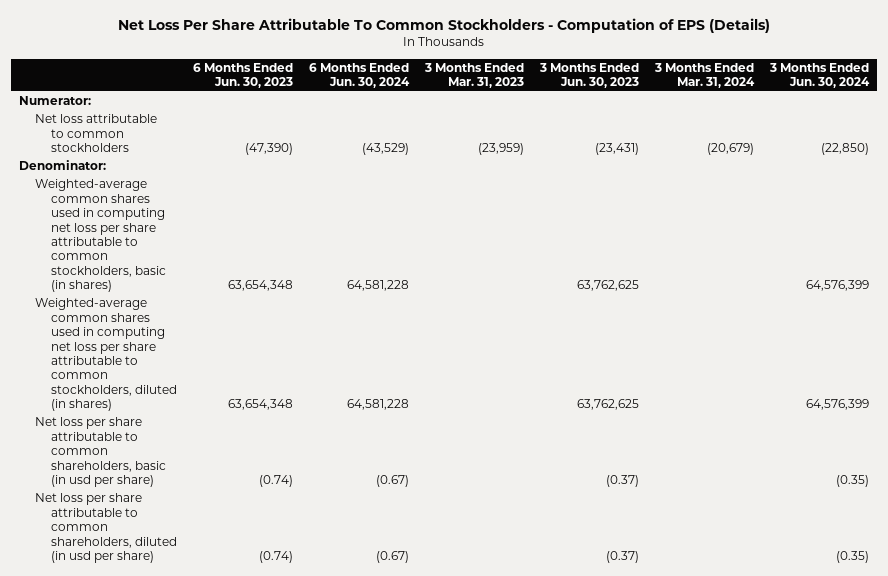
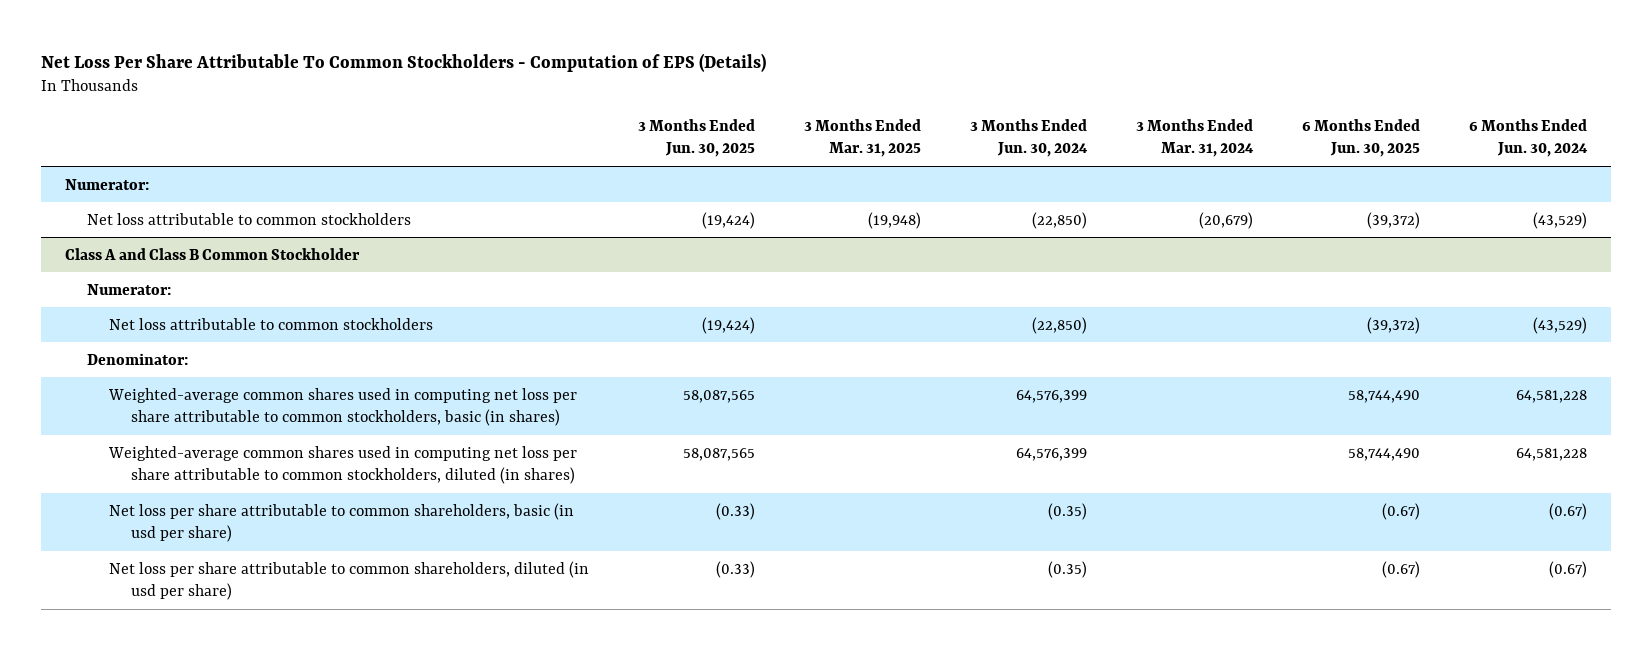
[192,62,293,89] 6 Months Ended Jun. 30, 2023 -> none
[423,62,524,89] 3 Months Ended Mar. 31, 2023 -> none
[539,62,640,89] 3 Months Ended Jun. 30, 2023 -> none
none -> [637,119,755,158] 3 Months Ended Jun. 30, 2025
none -> [803,119,921,158] 3 Months Ended Mar. 31, 2025
none -> [1301,119,1420,158] 6 Months Ended Jun. 30, 2025
none -> [65,247,361,260] Class A and Class B Common Stockholder
none -> [87,283,172,295] Numerator:
none -> [108,317,433,330] Net loss attributable to common stockholders

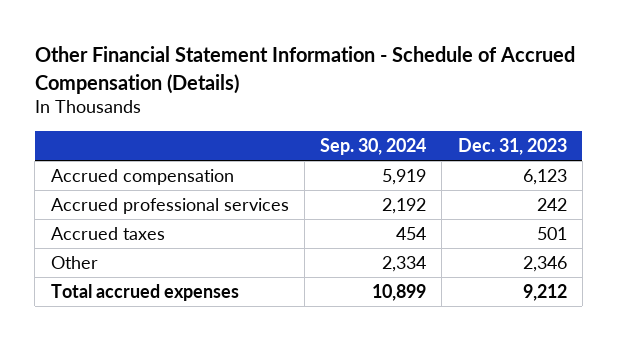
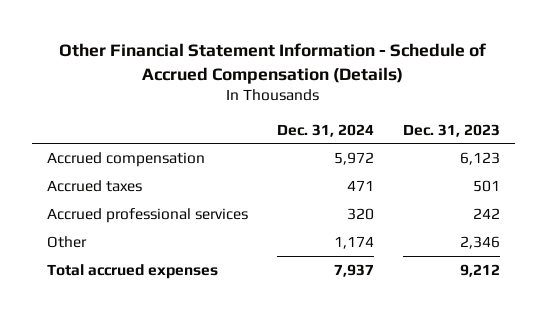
[320,137,427,155] Sep. 30, 2024 -> none
none -> [276,123,374,137] Dec. 31, 2024
[50,197,289,214] Accrued professional services -> [46,207,248,223] Accrued professional services

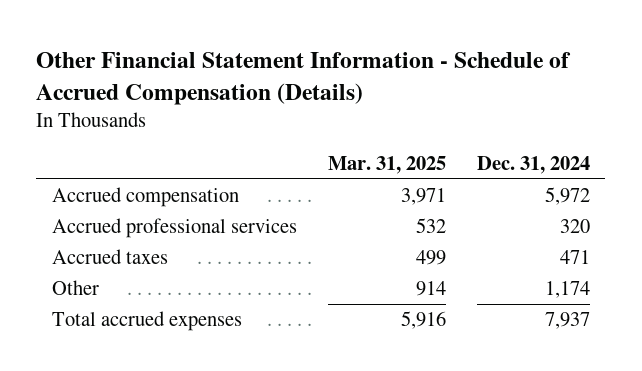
[403,123,501,137] Dec. 31, 2023 -> none
none -> [327,155,446,174] Mar. 31, 2025
[46,179,142,192] Accrued taxes -> [51,249,168,265] Accrued taxes

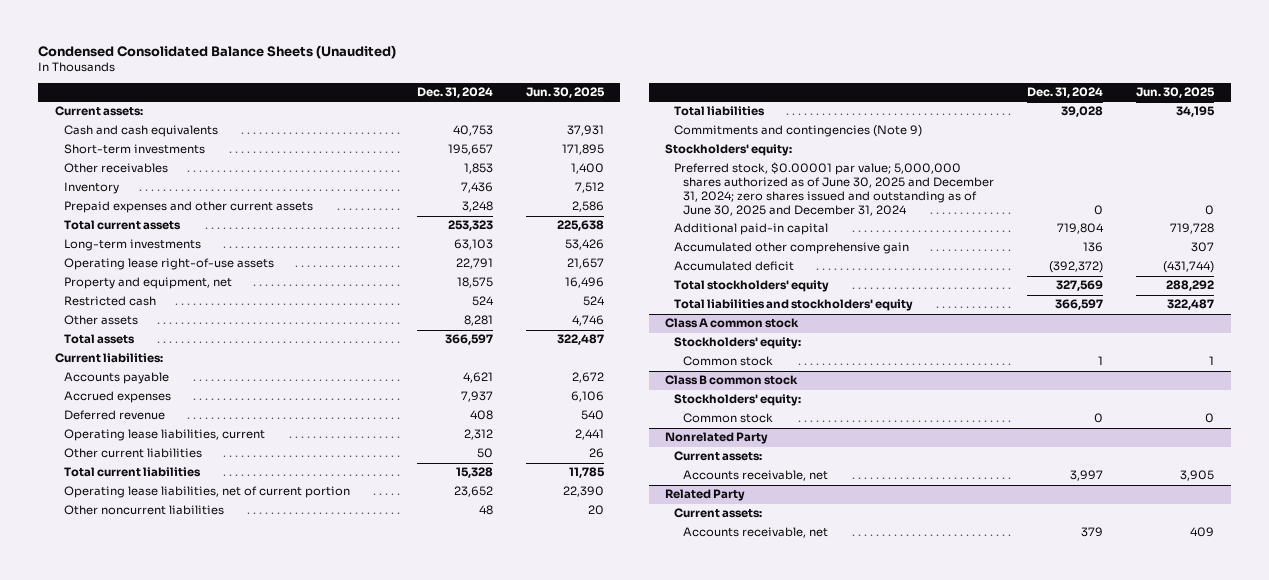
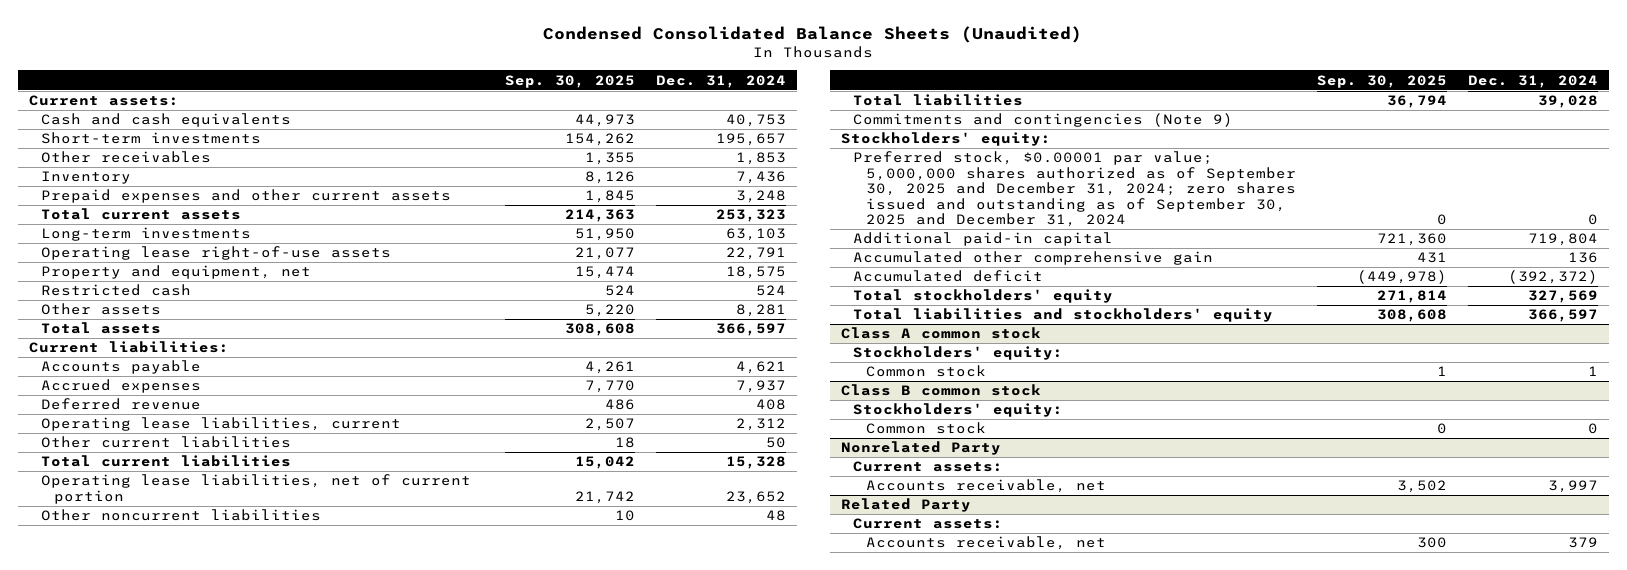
[525,87,605,99] Jun. 30, 2025 -> none
none -> [504,74,635,88] Sep. 30, 2025
[674,162,995,216] Preferred stock, $0.00001 par value; 5,000,000 shares authorized as of June 30, 2025 and December 31, 2024; zero shares issued and outstanding as of June 30, 2025 and December 31, 2024 -> [853,151,1296,228] Preferred stock, $0.00001 par value; 5,000,000 shares authorized as of September 30, 2025 and December 31, 2024; zero shares issued and outstanding as of September 30, 2025 and December 31, 2024

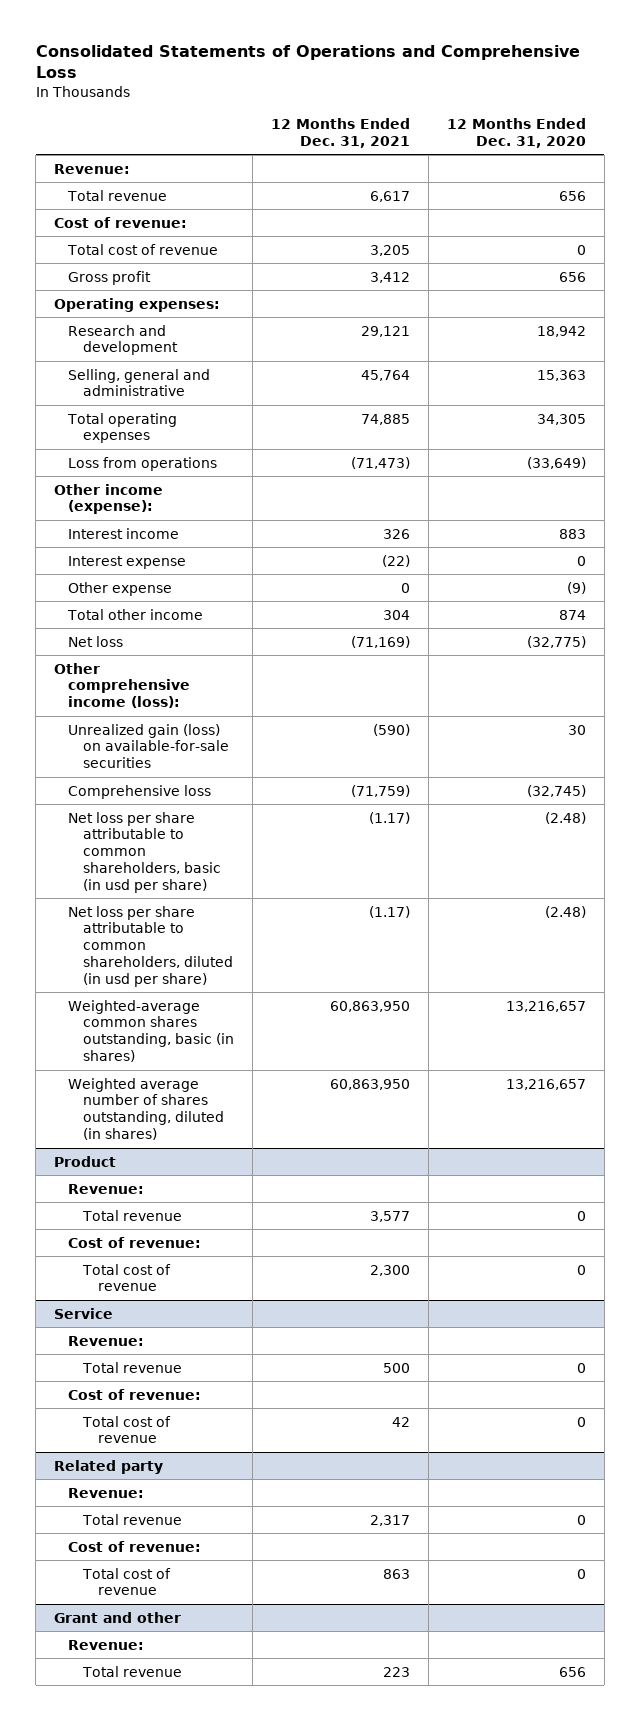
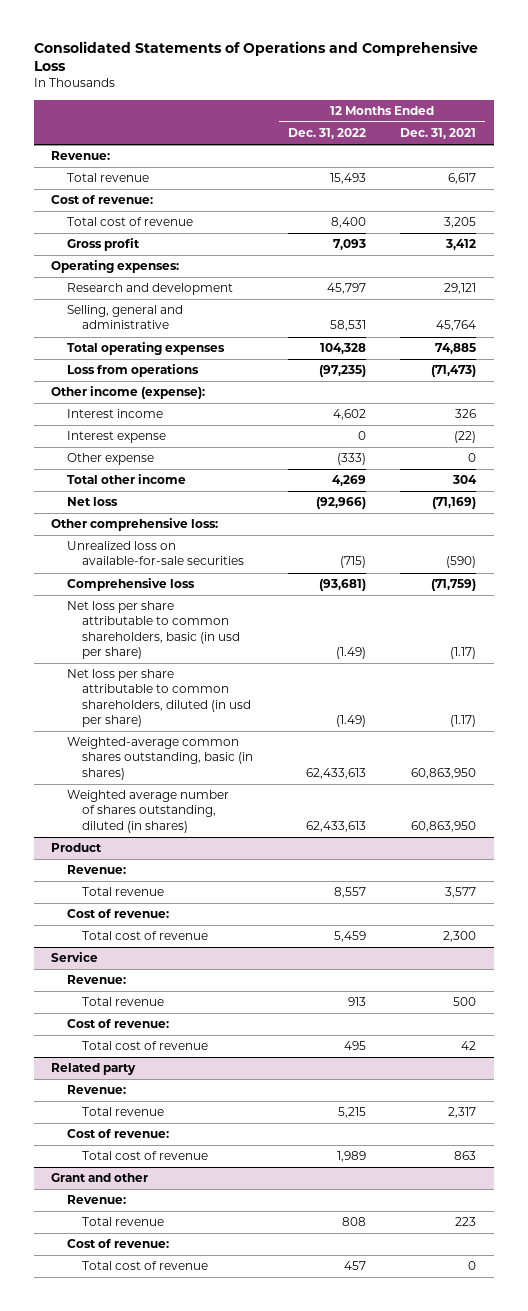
[446,118,586,148] 12 Months Ended Dec. 31, 2020 -> none
none -> [287,128,366,140] Dec. 31, 2022
[53,662,191,709] Other comprehensive income (loss): -> [51,518,219,532] Other comprehensive loss:
[68,723,230,769] Unrealized gain (loss) on available-for-sale securities -> [66,541,245,566] Unrealized loss on available-for-sale securities
none -> [66,1239,169,1249] Cost of revenue:
none -> [82,1261,209,1271] Total cost of revenue

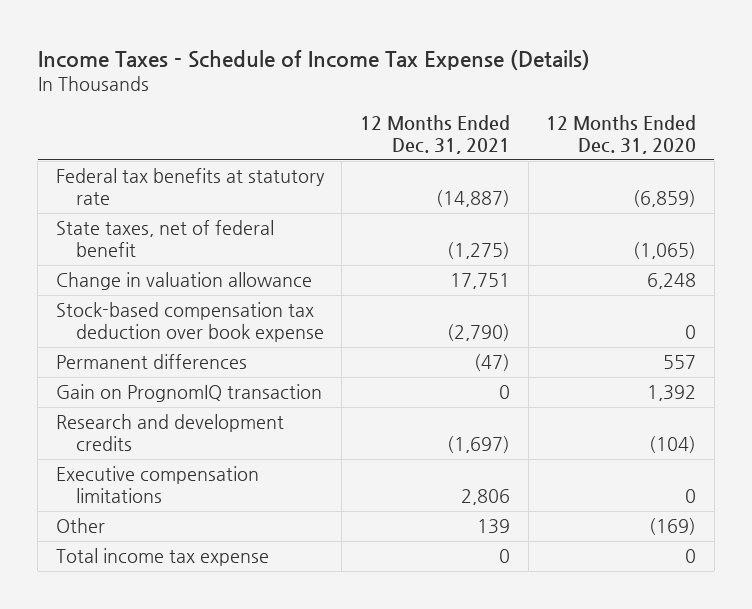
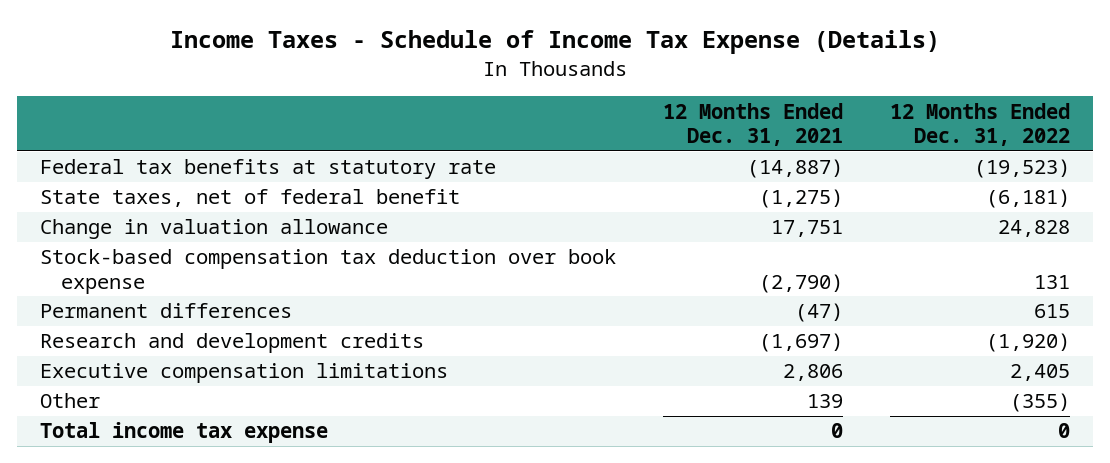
[546,114,697,154] 12 Months Ended Dec. 31, 2020 -> none
none -> [889,102,1070,147] 12 Months Ended Dec. 31, 2022
[55,384,322,403] Gain on PrognomIQ transaction -> none

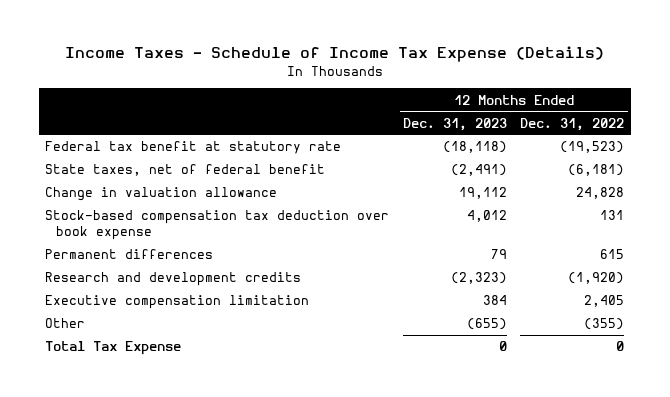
[662,102,843,147] 12 Months Ended Dec. 31, 2021 -> none
none -> [402,117,507,131] Dec. 31, 2023
[40,159,497,180] Federal tax benefits at statutory rate -> [45,141,342,155] Federal tax benefit at statutory rate
[40,363,449,384] Executive compensation limitations -> [45,295,310,310] Executive compensation limitation
[40,422,329,444] Total income tax expense -> [45,341,182,356] Total Tax Expense

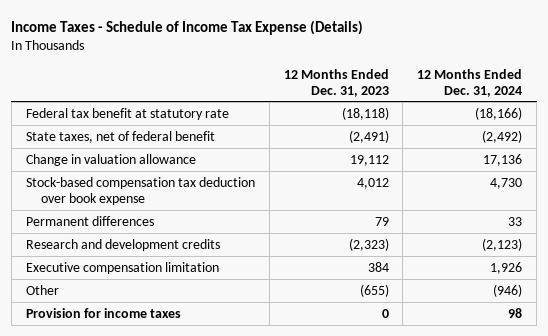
[520,117,625,131] Dec. 31, 2022 -> none
none -> [417,68,523,97] 12 Months Ended Dec. 31, 2024
[45,341,182,356] Total Tax Expense -> [25,307,181,318] Provision for income taxes

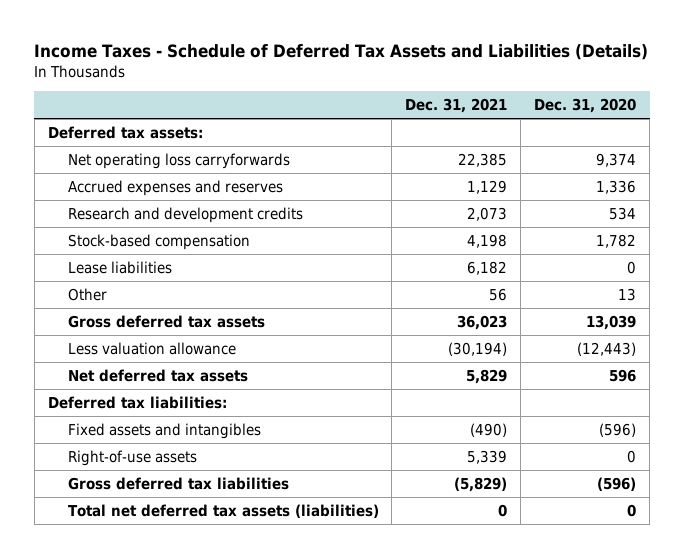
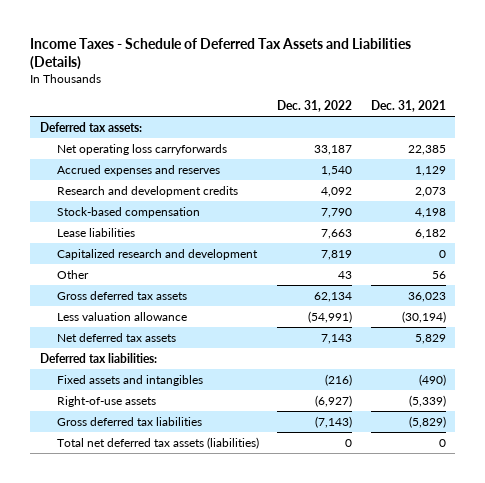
[534,98,637,114] Dec. 31, 2020 -> none
none -> [277,99,353,112] Dec. 31, 2022
none -> [57,248,259,260] Capitalized research and development
[467,449,508,464] 5,339 -> [408,394,446,407] (5,339)

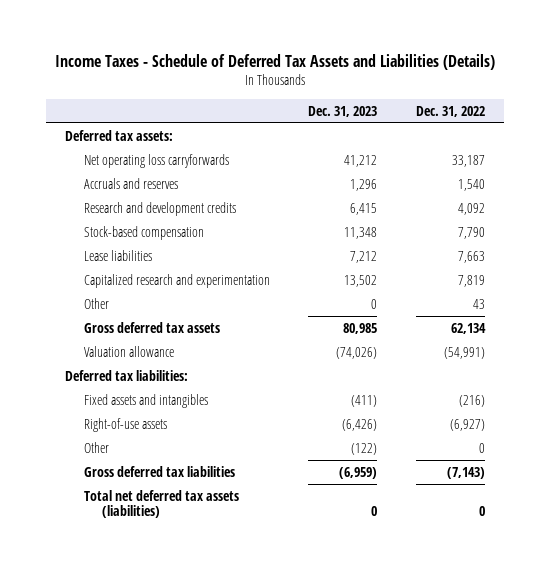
[370,99,446,112] Dec. 31, 2021 -> none
none -> [308,105,378,117] Dec. 31, 2023
[57,164,221,176] Accrued expenses and reserves -> [83,177,178,189] Accruals and reserves
[57,248,259,260] Capitalized research and development -> [83,273,270,288] Capitalized research and experimentation
[57,332,177,342] Net deferred tax assets -> none
[57,311,188,321] Less valuation allowance -> [83,345,174,357] Valuation allowance
none -> [83,441,109,453] Other

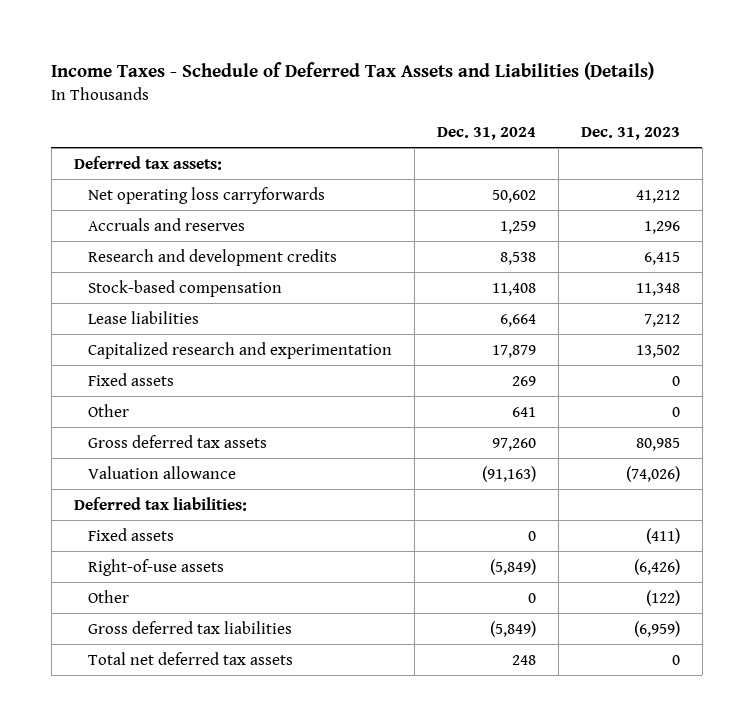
[415,105,485,117] Dec. 31, 2022 -> none
none -> [436,127,536,141] Dec. 31, 2024
none -> [87,372,174,386] Fixed assets
[83,393,208,408] Fixed assets and intangibles -> [87,527,174,541] Fixed assets
[83,489,239,519] Total net deferred tax assets (liabilities) -> [87,651,293,665] Total net deferred tax assets

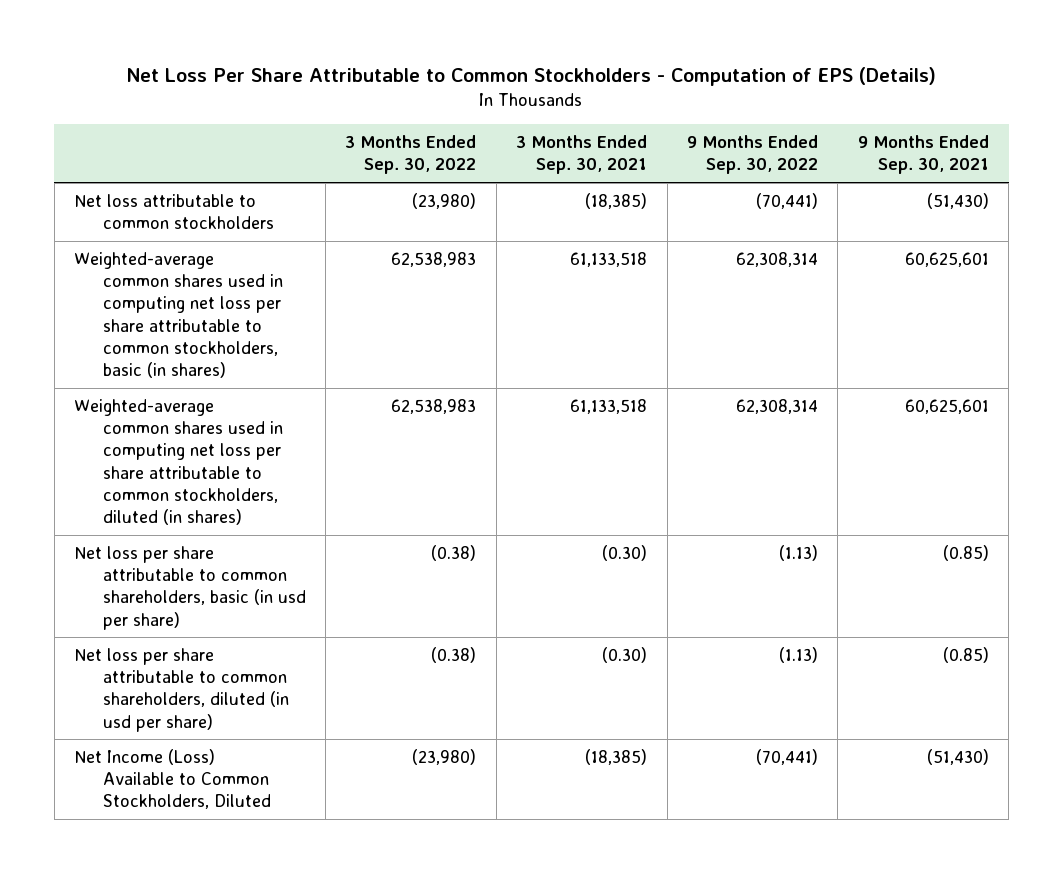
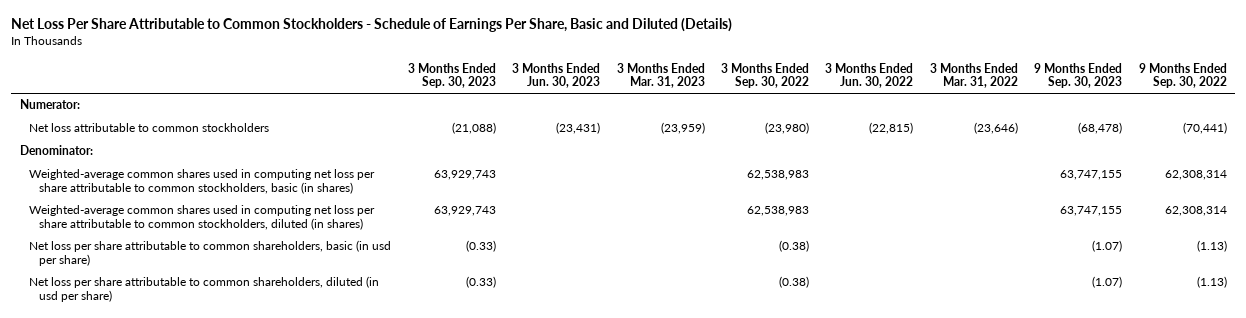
[126,66,937,86] Net Loss Per Share Attributable to Common Stockholders - Computation of EPS (Details) -> [11,18,733,33] Net Loss Per Share Attributable to Common Stockholders - Schedule of Earnings Per Share, Basic and Diluted (Details)
[516,135,648,175] 3 Months Ended Sep. 30, 2021 -> none
[857,135,989,175] 9 Months Ended Sep. 30, 2021 -> none
none -> [407,62,496,89] 3 Months Ended Sep. 30, 2023
none -> [512,62,601,89] 3 Months Ended Jun. 30, 2023
none -> [616,62,705,89] 3 Months Ended Mar. 31, 2023
none -> [825,62,914,89] 3 Months Ended Jun. 30, 2022
none -> [929,62,1018,89] 3 Months Ended Mar. 31, 2022
none -> [1034,62,1123,89] 9 Months Ended Sep. 30, 2023
none -> [19,99,80,110] Numerator:
none -> [19,145,93,156] Denominator:
[74,749,271,810] Net Income (Loss) Available to Common Stockholders, Diluted -> none

